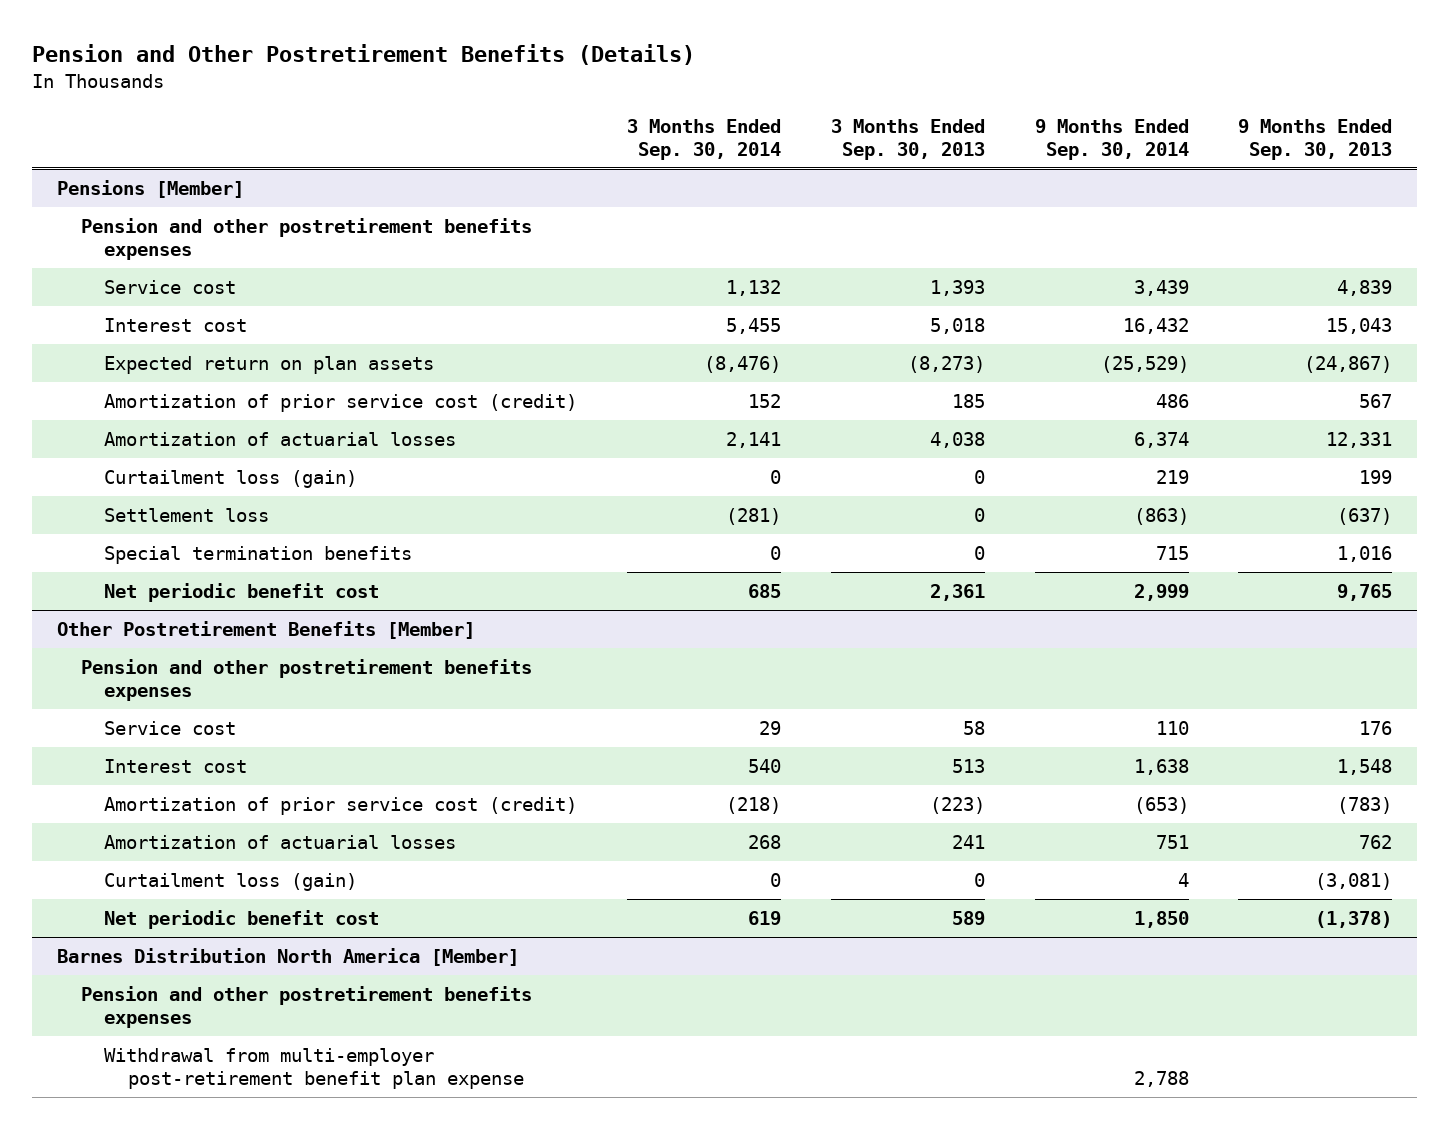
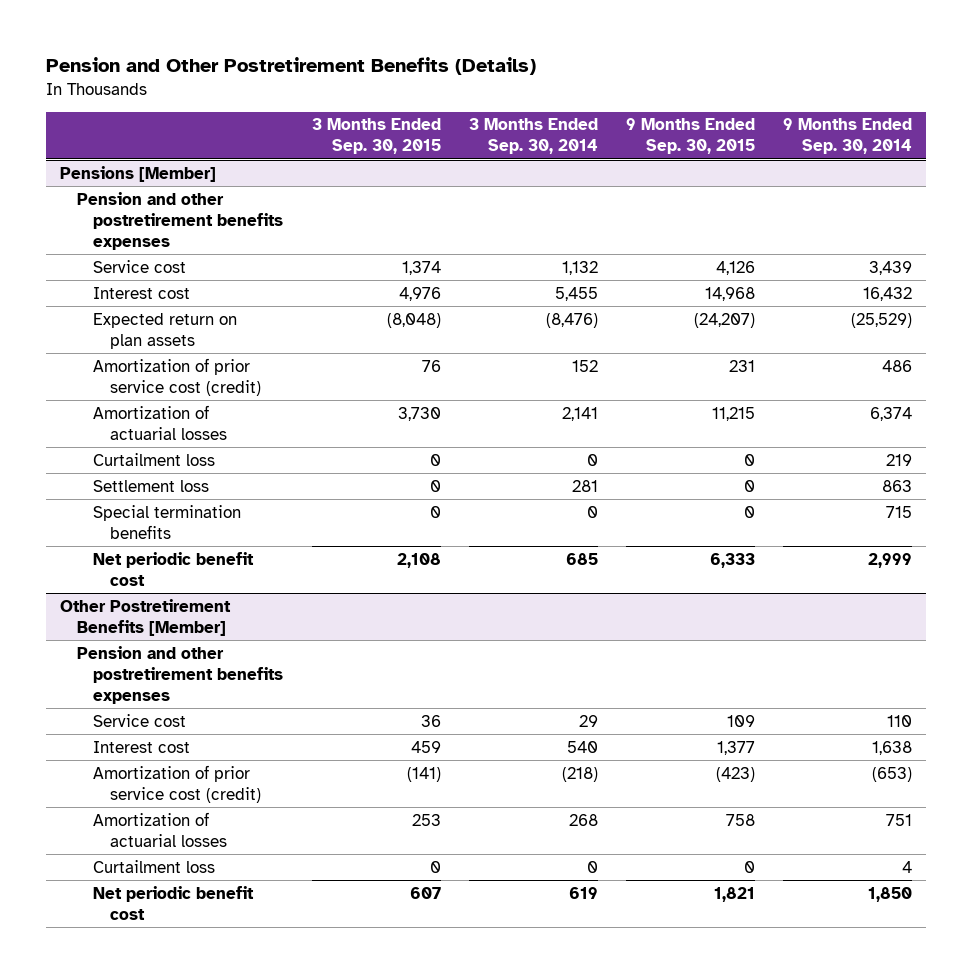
[830,118,985,160] 3 Months Ended Sep. 30, 2013 -> none
[1238,118,1393,160] 9 Months Ended Sep. 30, 2013 -> none
none -> [311,118,441,155] 3 Months Ended Sep. 30, 2015
none -> [625,118,755,155] 9 Months Ended Sep. 30, 2015
[104,469,358,488] Curtailment loss (gain) -> [93,452,216,466] Curtailment loss
[726,507,782,525] (281) -> [571,479,598,492] 281
[1133,507,1189,525] (863) -> [882,479,913,492] 863
[104,872,358,891] Curtailment loss (gain) -> [93,859,216,873] Curtailment loss
[56,947,519,966] Barnes Distribution North America [Member] -> none
[80,985,532,1028] Pension and other postretirement benefits expenses -> none
[104,1047,525,1089] Withdrawal from multi-employer post-retirement benefit plan expense -> none

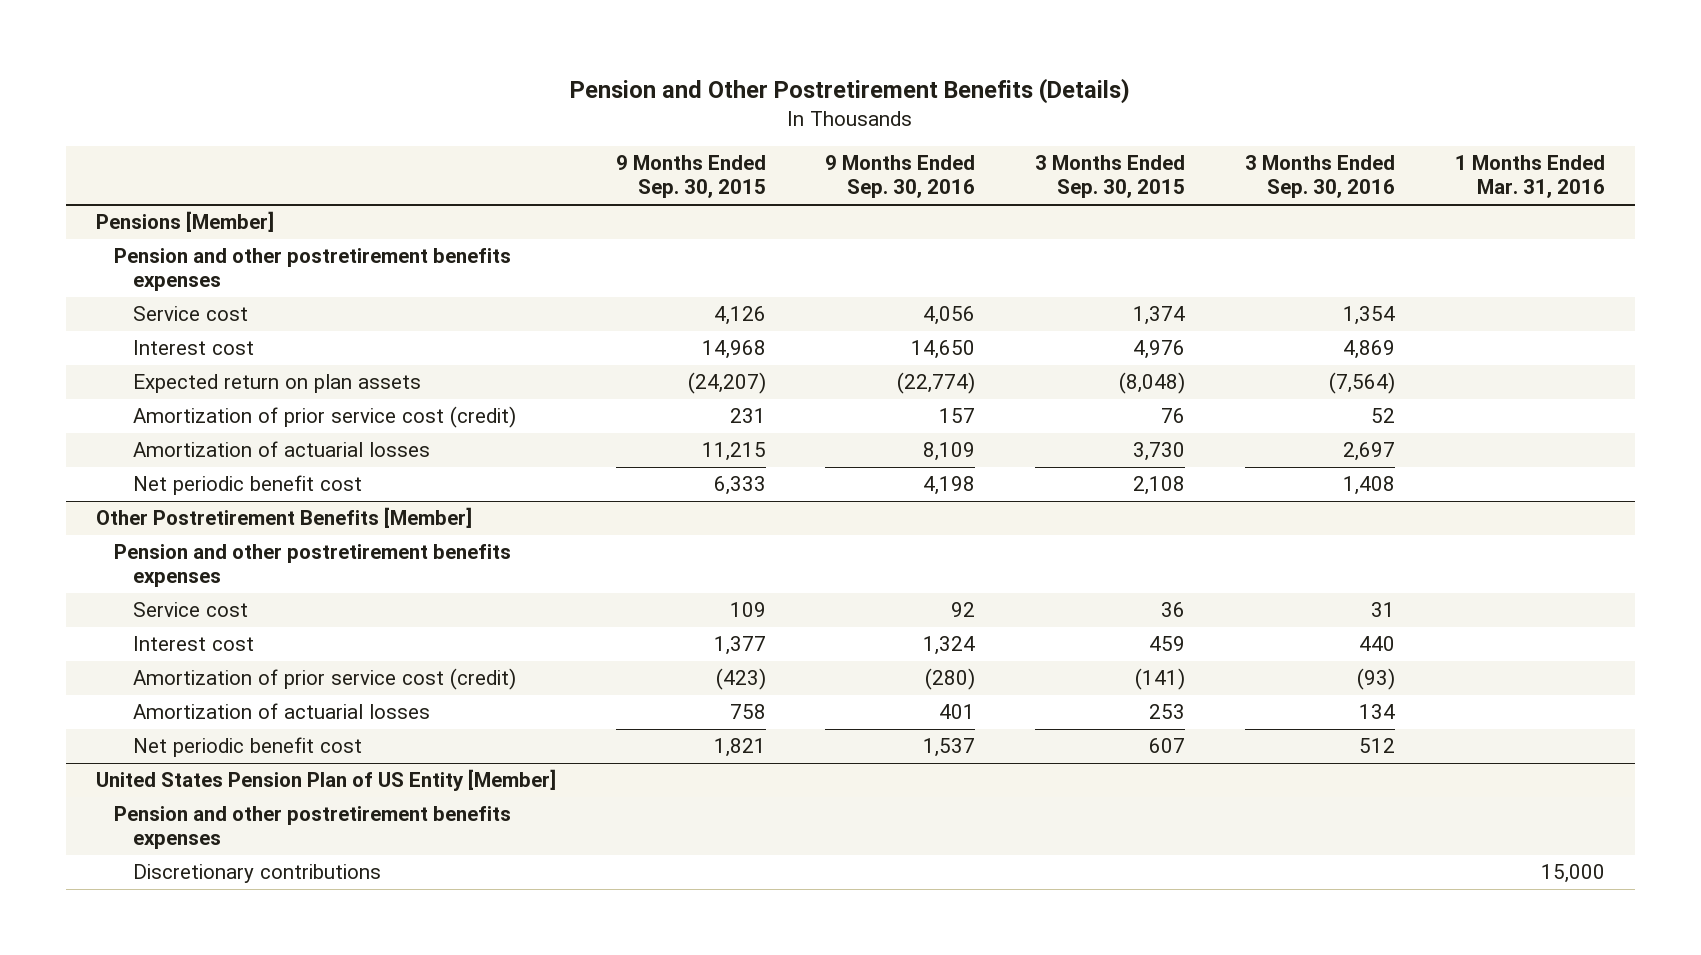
[468,118,598,155] 3 Months Ended Sep. 30, 2014 -> none
[783,118,913,155] 9 Months Ended Sep. 30, 2014 -> none
none -> [825,155,976,199] 9 Months Ended Sep. 30, 2016
none -> [1244,155,1395,199] 3 Months Ended Sep. 30, 2016
none -> [1454,155,1605,199] 1 Months Ended Mar. 31, 2016
[93,452,216,466] Curtailment loss -> none
[93,479,210,492] Settlement loss -> none
[93,504,242,539] Special termination benefits -> none
[93,859,216,873] Curtailment loss -> none
none -> [95,769,556,792] United States Pension Plan of US Entity [Member]
none -> [114,806,512,850] Pension and other postretirement benefits expenses
none -> [132,864,381,884] Discretionary contributions

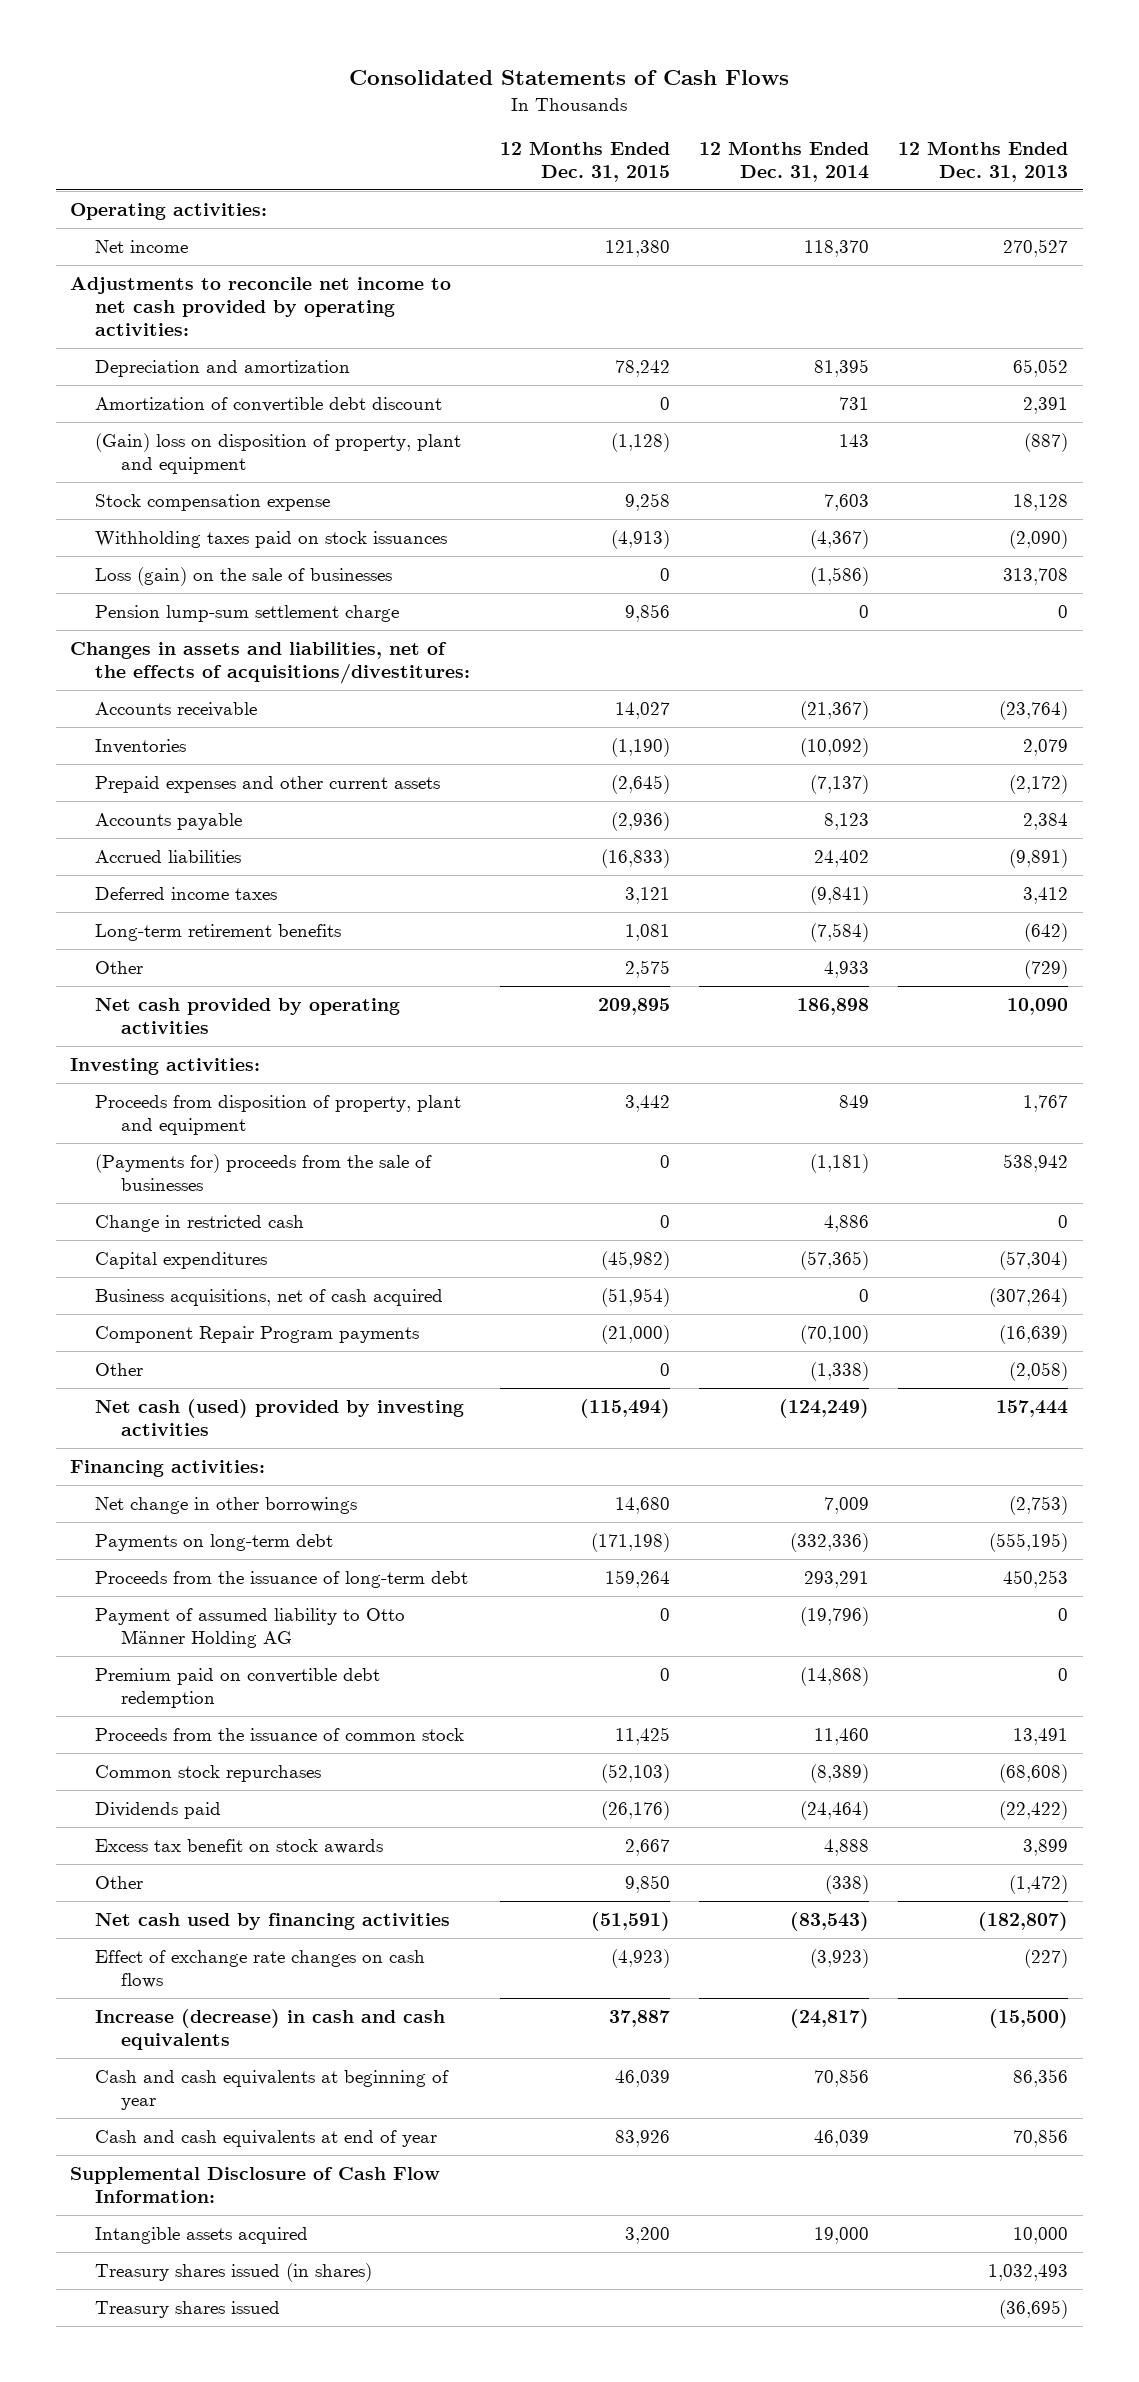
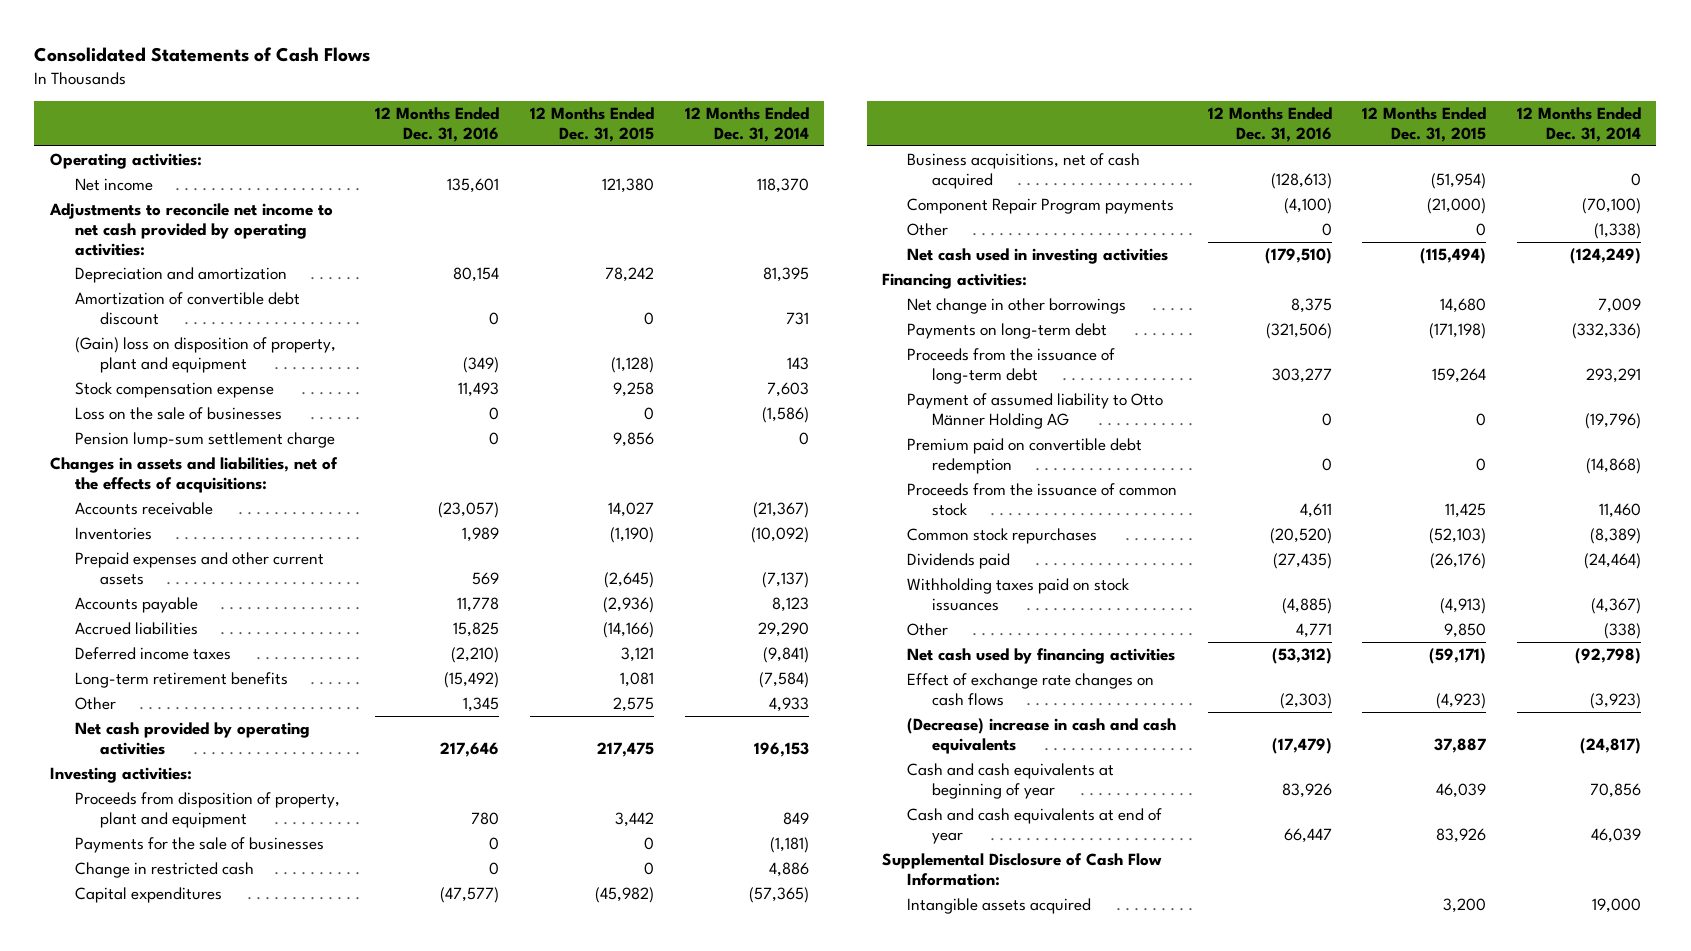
[898,140,1069,182] 12 Months Ended Dec. 31, 2013 -> none
none -> [375,107,500,143] 12 Months Ended Dec. 31, 2016
[95,566,393,586] Loss (gain) on the sale of businesses -> [74,407,282,421] Loss on the sale of businesses
[70,641,471,684] Changes in assets and liabilities, net of the effects of acquisitions/divestitures: -> [49,457,338,493] Changes in assets and liabilities, net of the effects of acquisitions:
[600,848,670,868] (16,833) -> [603,622,655,639] (14,166)
[813,849,869,867] 24,402 -> [757,622,809,638] 29,290
[597,997,670,1015] 209,895 -> [597,741,655,757] 217,475
[796,997,869,1015] 186,898 -> [753,741,809,757] 196,153
[95,1153,433,1191] (Payments for) proceeds from the sale of businesses -> [74,837,324,854] Payments for the sale of businesses
[95,1398,465,1436] Net cash (used) provided by investing activities -> [907,248,1169,265] Net cash used in investing activities
[95,1838,384,1854] Excess tax benefit on stock awards -> none
[95,530,448,548] Withholding taxes paid on stock issuances -> [907,578,1130,611] Withholding taxes paid on stock issuances
[590,1911,670,1931] (51,591) -> [1429,648,1487,665] (59,171)
[789,1911,869,1931] (83,543) -> [1574,648,1641,665] (92,798)
[95,2008,446,2050] Increase (decrease) in cash and cash equivalents -> [907,718,1177,754] (Decrease) increase in cash and cash equivalents
[95,2262,373,2282] Treasury shares issued (in shares) -> none
[95,2300,281,2318] Treasury shares issued -> none

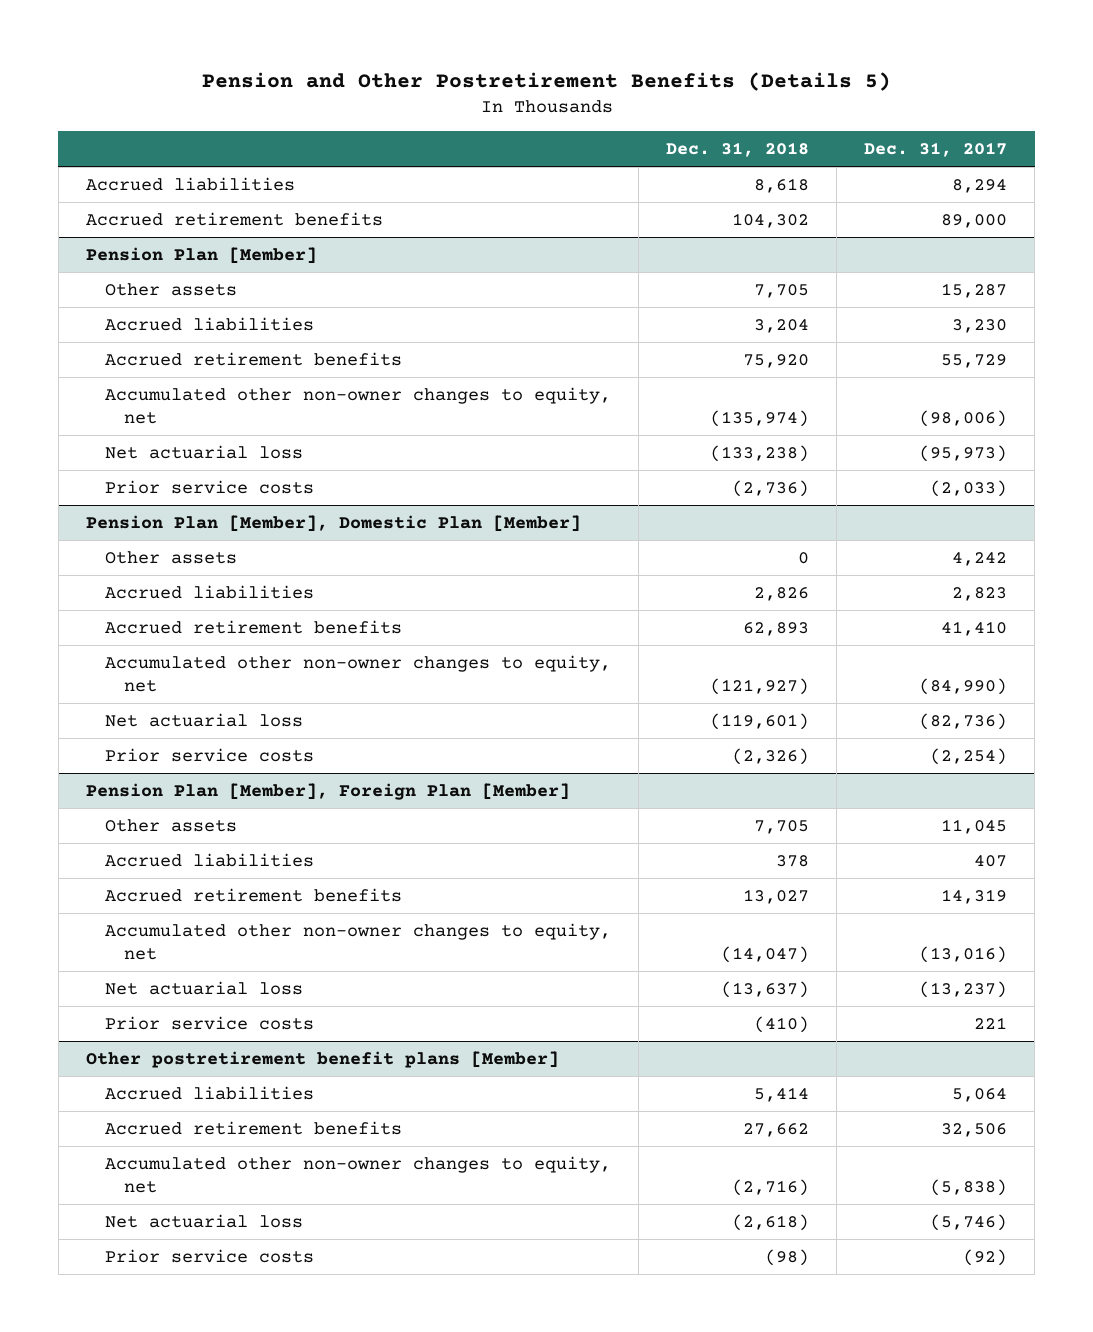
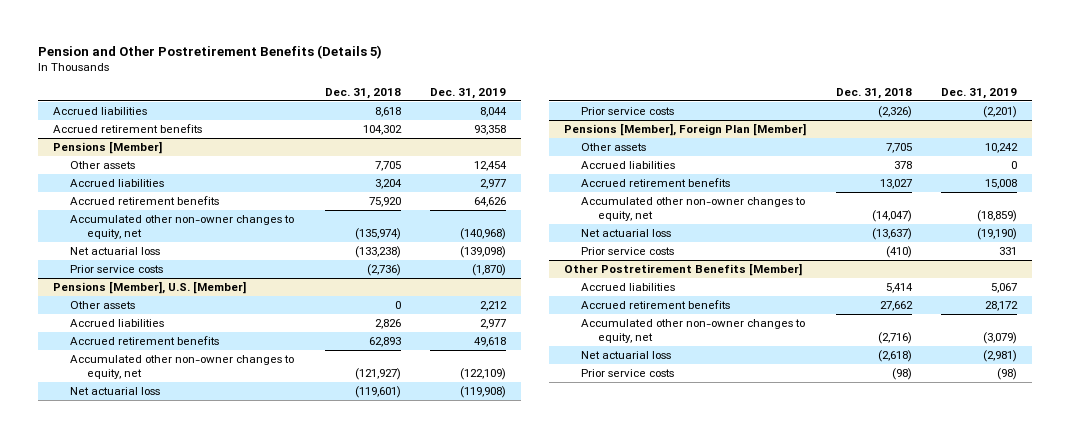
[864,141,1008,157] Dec. 31, 2017 -> none
none -> [430,87,507,99] Dec. 31, 2019
[86,247,318,265] Pension Plan [Member] -> [53,141,163,155] Pensions [Member]
[86,515,582,533] Pension Plan [Member], Domestic Plan [Member] -> none
none -> [53,281,247,295] Pensions [Member], U.S. [Member]
[86,783,571,801] Pension Plan [Member], Foreign Plan [Member] -> [564,123,807,137] Pensions [Member], Foreign Plan [Member]
[86,1051,560,1069] Other postretirement benefit plans [Member] -> [564,263,803,277] Other Postretirement Benefits [Member]

